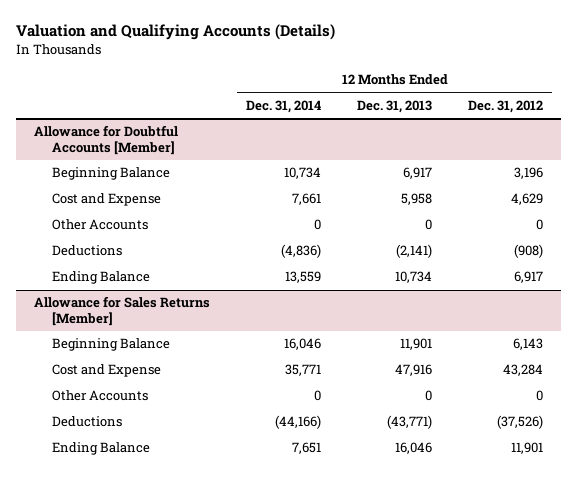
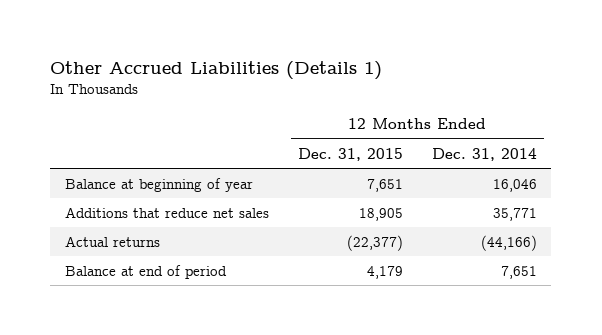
[16,24,336,41] Valuation and Qualifying Accounts (Details) -> [50,60,383,80] Other Accrued Liabilities (Details 1)
[357,99,433,113] Dec. 31, 2013 -> none
[468,99,544,113] Dec. 31, 2012 -> none
none -> [297,147,403,161] Dec. 31, 2015
[34,125,179,156] Allowance for Doubtful Accounts [Member] -> none
[52,193,162,207] Cost and Expense -> none
[52,219,149,231] Other Accounts -> none
[52,245,123,257] Deductions -> none
[52,271,151,285] Ending Balance -> none
[34,296,211,327] Allowance for Sales Returns [Member] -> none
[52,338,171,352] Beginning Balance -> none
[52,390,149,402] Other Accounts -> none
[52,167,171,181] Beginning Balance -> [64,177,253,192] Balance at beginning of year
[284,167,322,180] 10,734 -> [492,178,537,192] 16,046
[52,364,162,378] Cost and Expense -> [64,206,269,218] Additions that reduce net sales
[52,416,123,428] Deductions -> [64,235,160,247] Actual returns
[52,442,151,456] Ending Balance -> [64,264,227,279] Balance at end of period

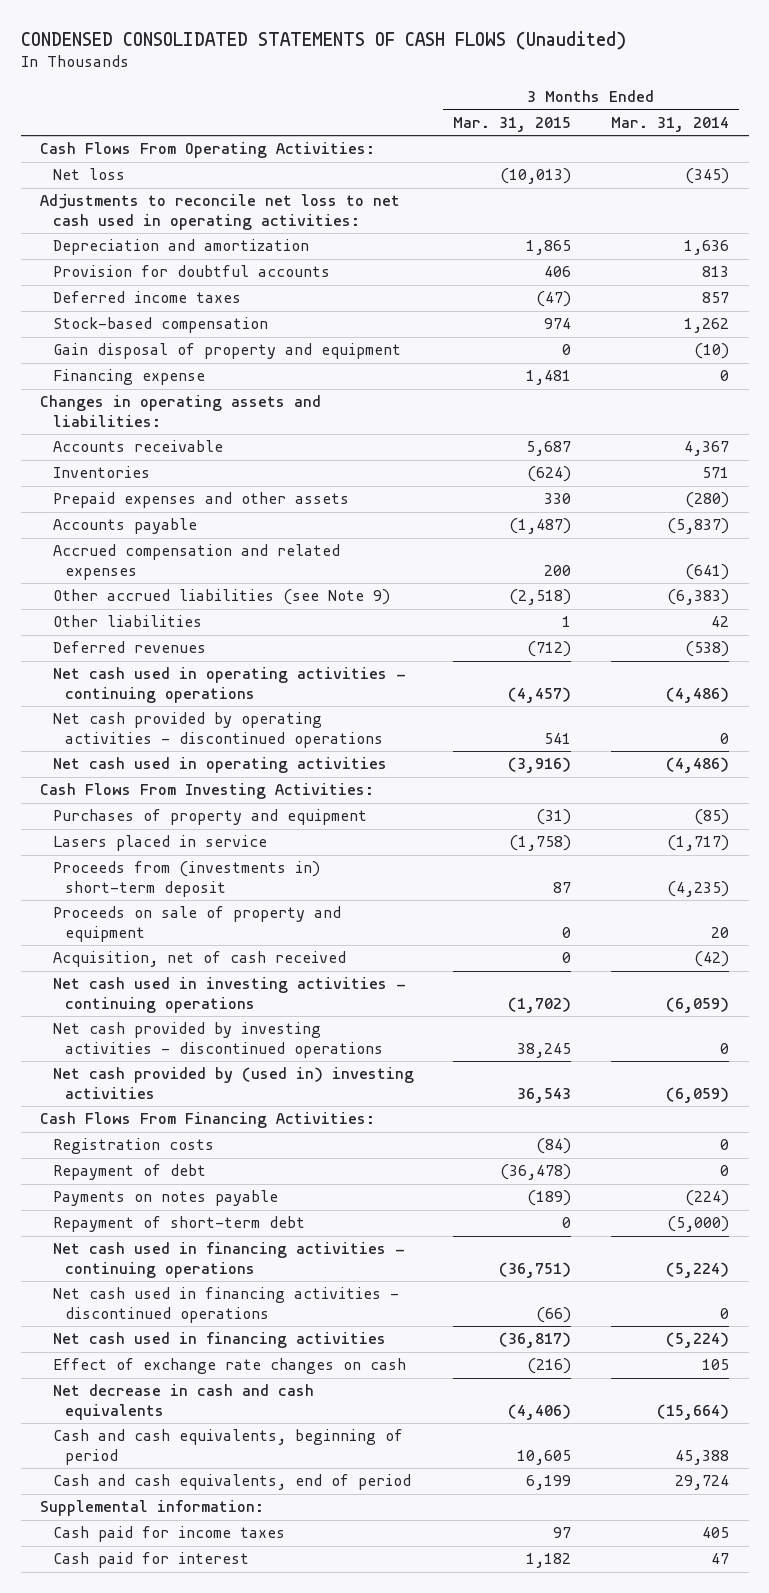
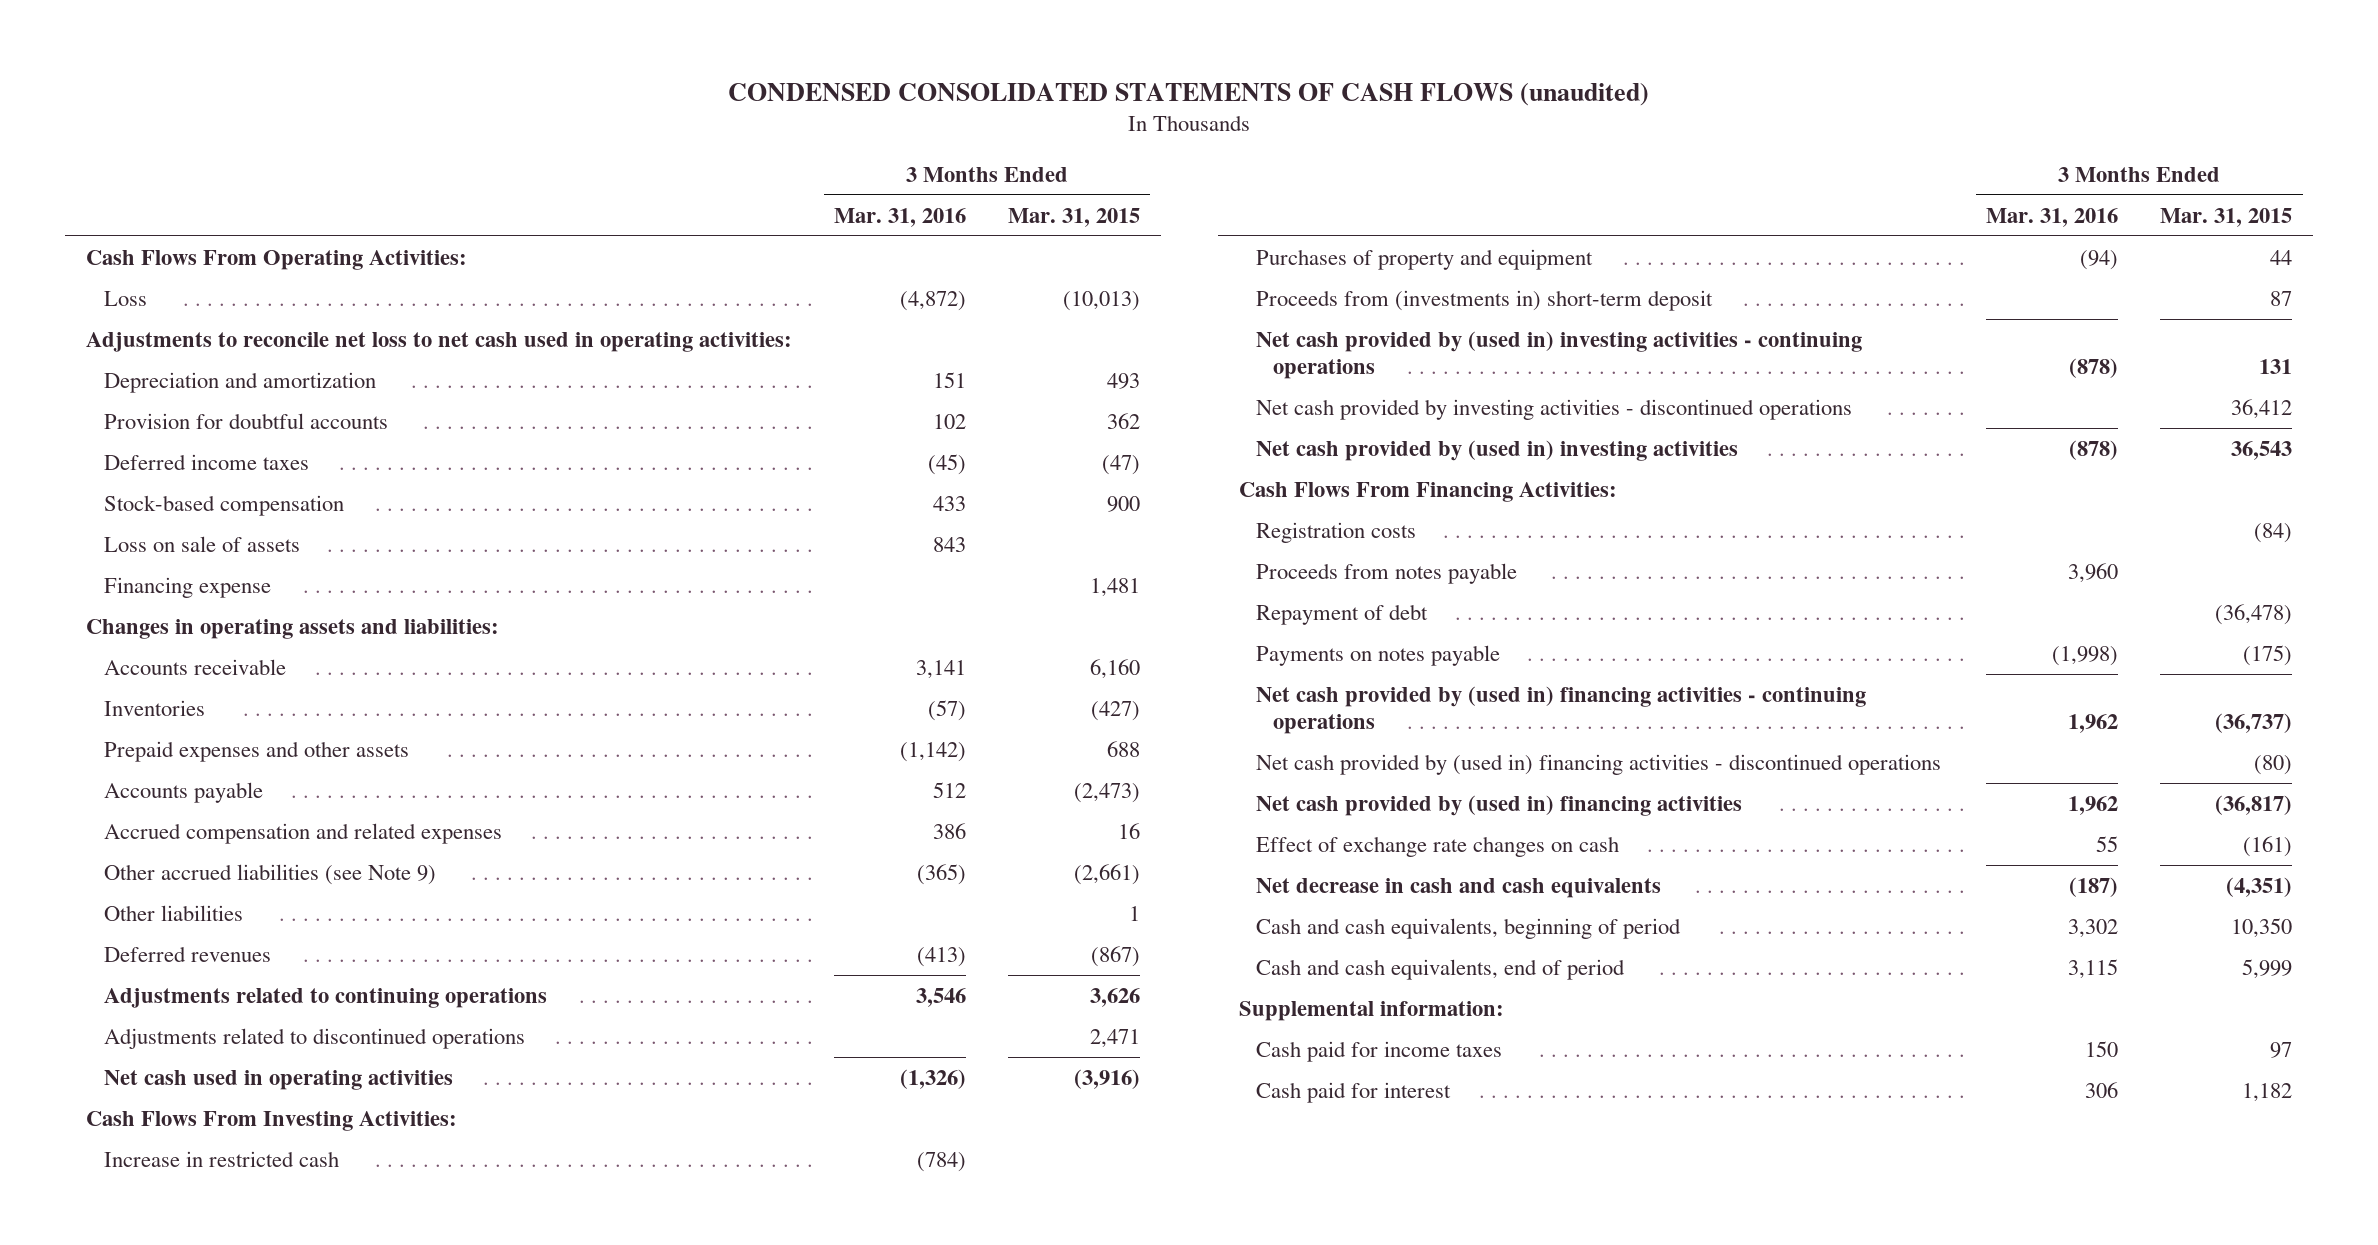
[20,30,626,50] CONDENSED CONSOLIDATED STATEMENTS OF CASH FLOWS (Unaudited) -> [728,82,1650,106] CONDENSED CONSOLIDATED STATEMENTS OF CASH FLOWS (unaudited)
[610,116,729,132] Mar. 31, 2014 -> none
none -> [834,207,967,227] Mar. 31, 2016
[52,168,125,181] Net loss -> [103,291,147,307] Loss
[526,240,572,256] 1,865 -> [1106,373,1140,390] 493
[544,266,572,278] 406 -> [1106,413,1140,430] 362
[52,343,401,360] Gain disposal of property and equipment -> none
[544,318,572,330] 974 -> [1106,496,1140,513] 900
none -> [103,536,300,553] Loss on sale of assets
[526,441,572,457] 5,687 -> [1089,659,1140,680] 6,160
[527,466,572,483] (624) -> [1090,701,1140,722] (427)
[544,493,572,505] 330 -> [1106,741,1140,758] 688
[509,518,572,535] (1,487) -> [1073,783,1140,804] (2,473)
[544,564,572,576] 200 -> [1117,823,1140,840] 16
[509,589,572,606] (2,518) -> [1073,864,1140,886] (2,661)
[52,667,406,703] Net cash used in operating activities - continuing operations -> none
[52,712,383,748] Net cash provided by operating activities - discontinued operations -> none
[527,641,572,658] (712) -> [1090,946,1140,968] (867)
none -> [103,988,547,1009] Adjustments related to continuing operations
none -> [103,1028,525,1050] Adjustments related to discontinued operations
[52,835,267,852] Lasers placed in service -> none
none -> [103,1151,339,1168] Increase in restricted cash
[536,809,572,826] (31) -> [2270,250,2293,266] 44
[52,906,341,942] Proceeds on sale of property and equipment -> none
[52,951,346,968] Acquisition, net of cash received -> none
[52,977,406,1013] Net cash used in investing activities - continuing operations -> [1256,331,1863,379] Net cash provided by (used in) investing activities - continuing operations
[508,996,572,1013] (1,702) -> [2259,358,2293,374] 131
[517,1042,572,1058] 38,245 -> [2231,399,2293,420] 36,412
none -> [1256,563,1518,585] Proceeds from notes payable
[52,1216,305,1233] Repayment of short-term debt -> none
[527,1190,572,1207] (189) -> [2243,645,2293,667] (175)
[52,1242,405,1278] Net cash used in financing activities - continuing operations -> [1256,686,1867,734] Net cash provided by (used in) financing activities - continuing operations
[499,1261,572,1278] (36,751) -> [2215,712,2293,733] (36,737)
[52,1287,399,1323] Net cash used in financing activities - discontinued operations -> [1256,754,1942,776] Net cash provided by (used in) financing activities - discontinued operations
[536,1306,572,1323] (66) -> [2254,755,2293,776] (80)
[52,1332,386,1349] Net cash used in financing activities -> [1256,795,1743,817] Net cash provided by (used in) financing activities
[527,1358,572,1375] (216) -> [2243,836,2293,858] (161)
[508,1403,572,1420] (4,406) -> [2226,877,2293,898] (4,351)
[517,1449,572,1465] 10,605 -> [2231,918,2293,939] 10,350
[526,1475,572,1491] 6,199 -> [2242,959,2293,980] 5,999

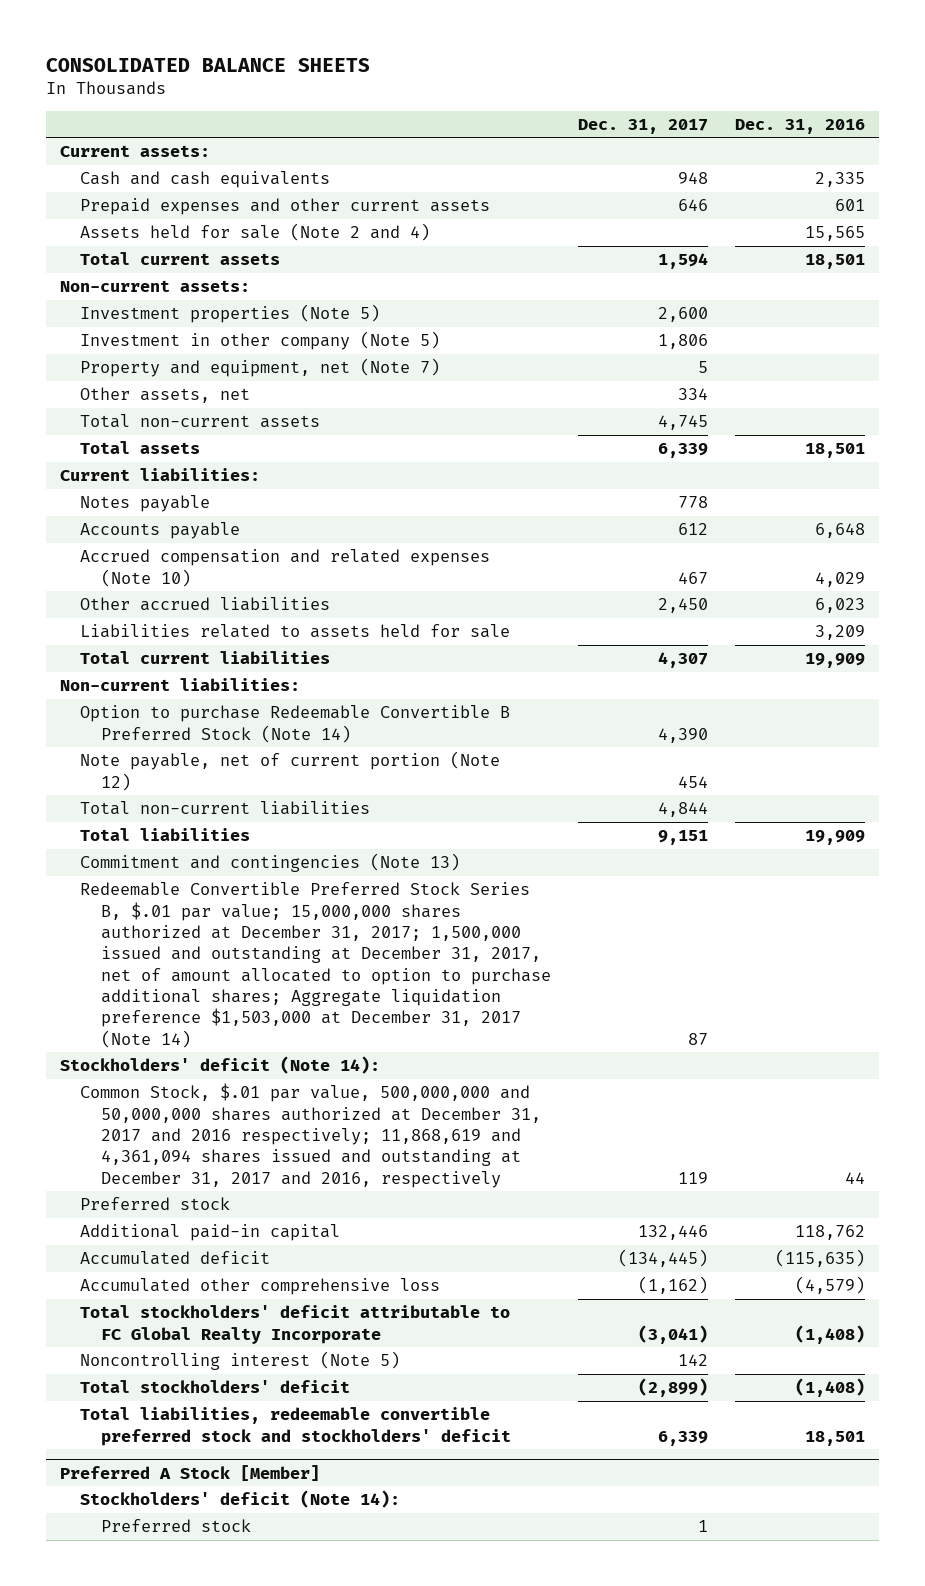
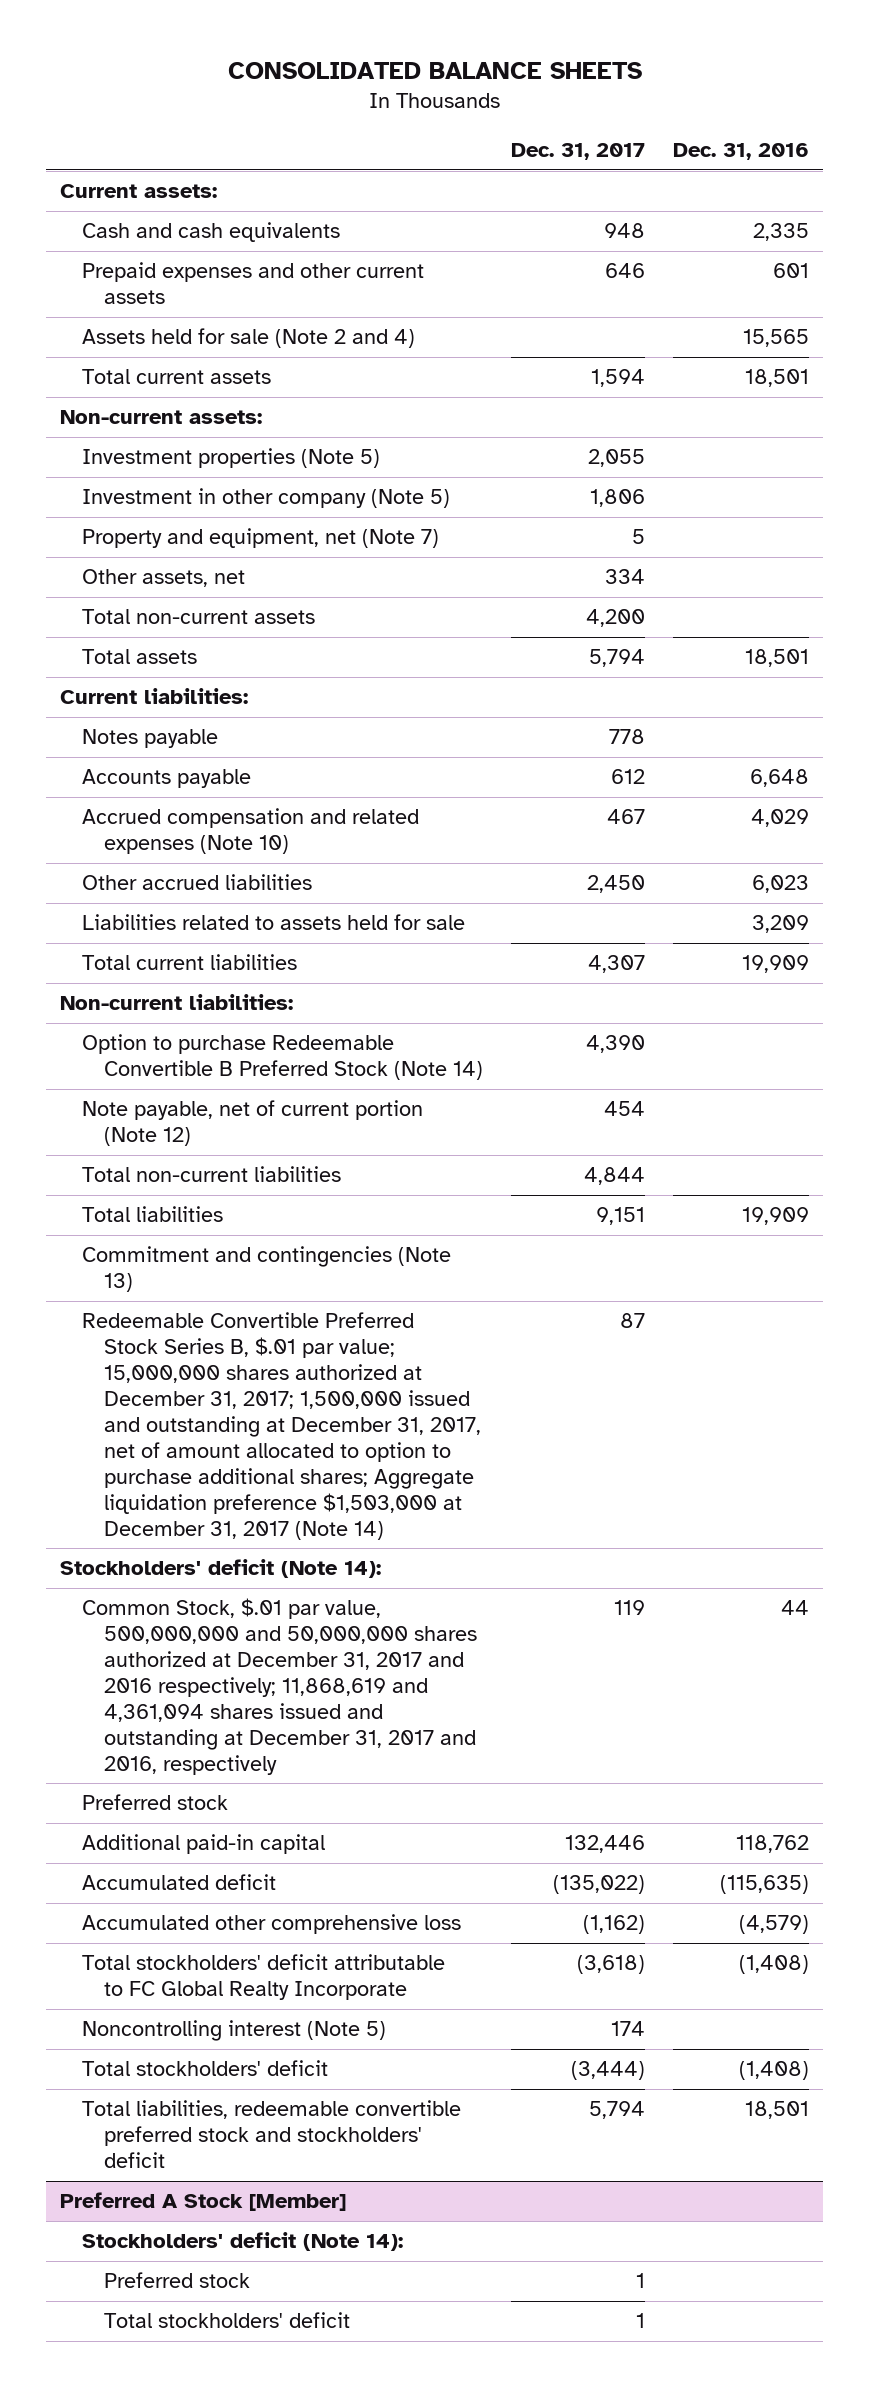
[658,307,709,323] 2,600 -> [587,449,645,468] 2,055
[658,415,709,431] 4,745 -> [585,609,645,628] 4,200
[658,443,709,459] 6,339 -> [588,649,645,668] 5,794
[618,1249,709,1268] (134,445) -> [552,1875,645,1895] (135,022)
[638,1324,709,1344] (3,041) -> [576,1955,645,1975] (3,618)
[678,1354,709,1367] 142 -> [610,2021,645,2037] 174
[638,1378,709,1398] (2,899) -> [570,2061,645,2081] (3,444)
[658,1430,709,1446] 6,339 -> [588,2101,645,2120] 5,794
none -> [103,2312,350,2329] Total stockholders' deficit

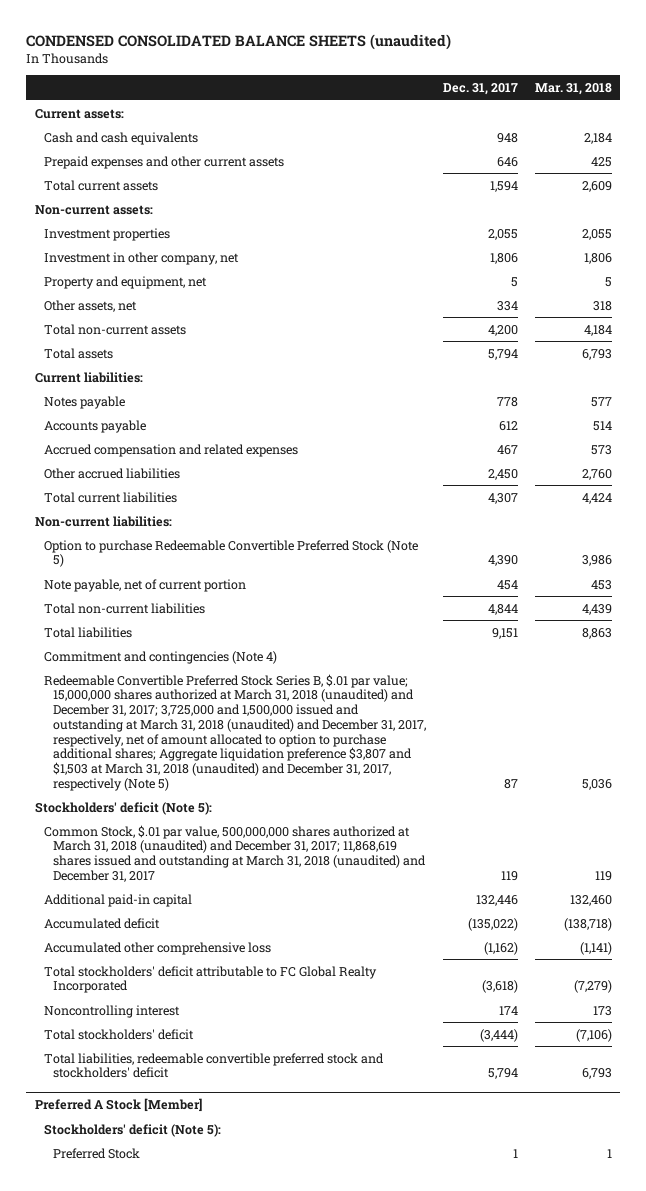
[227,62,642,80] CONSOLIDATED BALANCE SHEETS -> [26,33,452,50] CONDENSED CONSOLIDATED BALANCE SHEETS (unaudited)
[673,143,810,161] Dec. 31, 2016 -> none
none -> [534,83,612,96] Mar. 31, 2018
[81,328,415,349] Assets held for sale (Note 2 and 4) -> none
[81,448,380,469] Investment properties (Note 5) -> [43,227,170,241] Investment properties
[81,488,450,509] Investment in other company (Note 5) -> [43,251,239,265] Investment in other company, net
[81,528,439,549] Property and equipment, net (Note 7) -> [43,275,207,289] Property and equipment, net
[81,808,419,855] Accrued compensation and related expenses (Note 10) -> [43,443,298,457] Accrued compensation and related expenses
[81,914,465,931] Liabilities related to assets held for sale -> none
[81,1034,483,1081] Option to purchase Redeemable Convertible B Preferred Stock (Note 14) -> [43,539,418,568] Option to purchase Redeemable Convertible Preferred Stock (Note 5)
[81,1100,423,1147] Note payable, net of current portion (Note 12) -> [43,578,246,592] Note payable, net of current portion
[81,1794,228,1811] Preferred stock -> none
[81,1246,451,1293] Commitment and contingencies (Note 13) -> [43,650,277,664] Commitment and contingencies (Note 4)
[81,1312,481,1540] Redeemable Convertible Preferred Stock Series B, $.01 par value; 15,000,000 shares authorized at December 31, 2017; 1,500,000 issued and outstanding at December 31, 2017, net of amount allocated to option to purchase additional shares; Aggregate liquidation preference $1,503,000 at December 31, 2017 (Note 14) -> [43,673,426,791] Redeemable Convertible Preferred Stock Series B, $.01 par value; 15,000,000 shares authorized at March 31, 2018 (unaudited) and December 31, 2017; 3,725,000 and 1,500,000 issued and outstanding at March 31, 2018 (unaudited) and December 31, 2017, respectively, net of amount allocated to option to purchase additional shares; Aggregate liquidation preference $3,807 and $1,503 at March 31, 2018 (unaudited) and December 31, 2017, respectively (Note 5)
[59,1559,381,1579] Stockholders' deficit (Note 14): -> [34,801,212,815] Stockholders' deficit (Note 5):
[81,1598,477,1775] Common Stock, $.01 par value, 500,000,000 and 50,000,000 shares authorized at December 31, 2017 and 2016 respectively; 11,868,619 and 4,361,094 shares issued and outstanding at December 31, 2017 and 2016, respectively -> [43,824,426,882] Common Stock, $.01 par value, 500,000,000 shares authorized at March 31, 2018 (unaudited) and December 31, 2017; 11,868,619 shares issued and outstanding at March 31, 2018 (unaudited) and December 31, 2017
[81,1954,445,2001] Total stockholders' deficit attributable to FC Global Realty Incorporate -> [43,965,377,994] Total stockholders' deficit attributable to FC Global Realty Incorporated
[81,2020,386,2042] Noncontrolling interest (Note 5) -> [43,1004,180,1018] Noncontrolling interest
[103,2312,350,2329] Total stockholders' deficit -> none
[81,2232,403,2252] Stockholders' deficit (Note 14): -> [43,1123,221,1137] Stockholders' deficit (Note 5):
[103,2272,250,2289] Preferred stock -> [52,1147,140,1159] Preferred Stock

